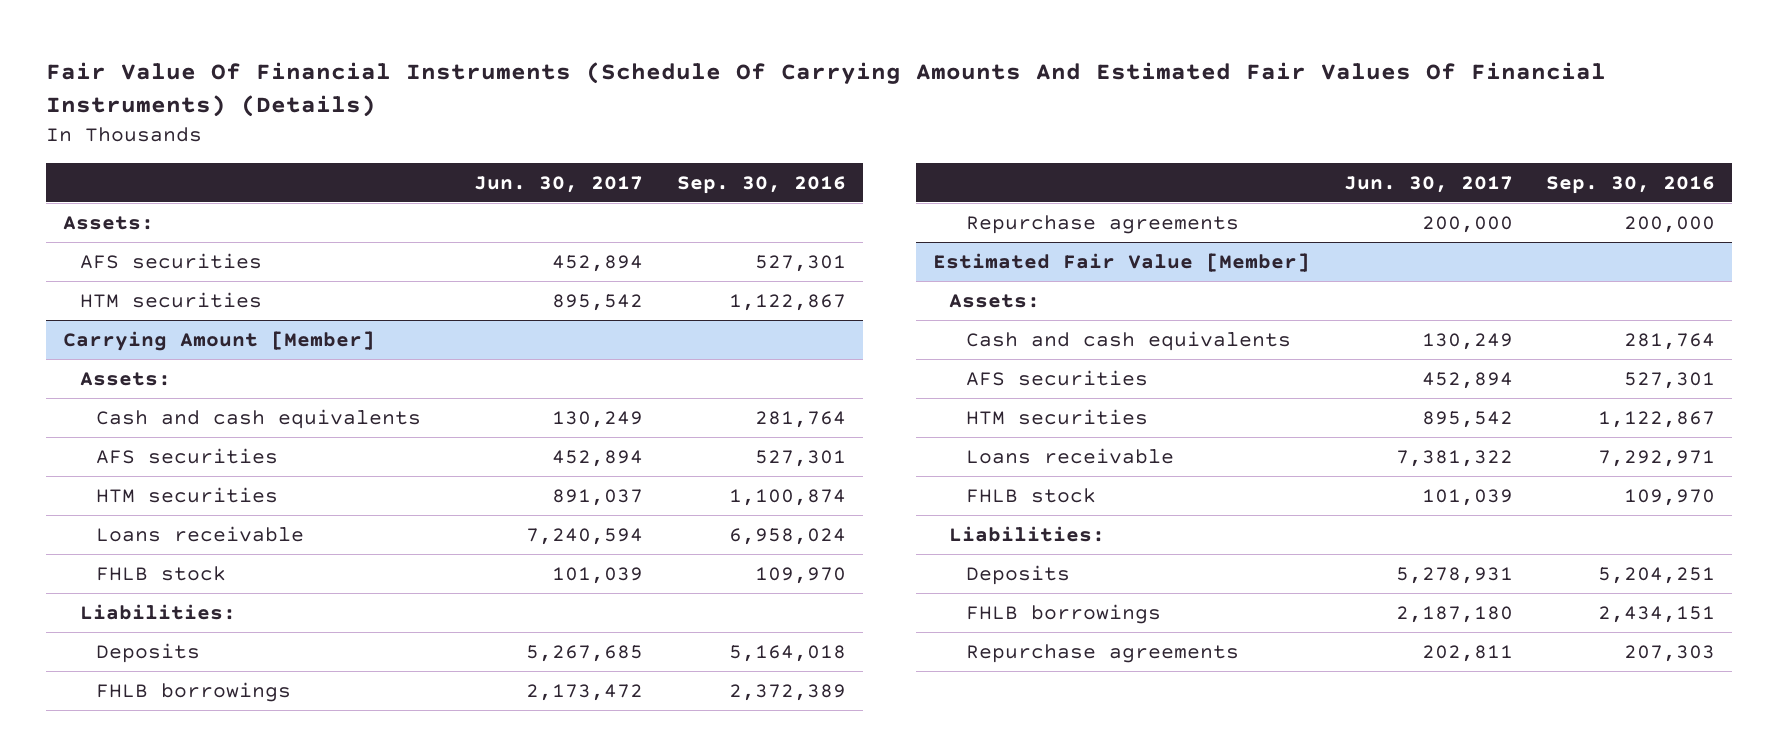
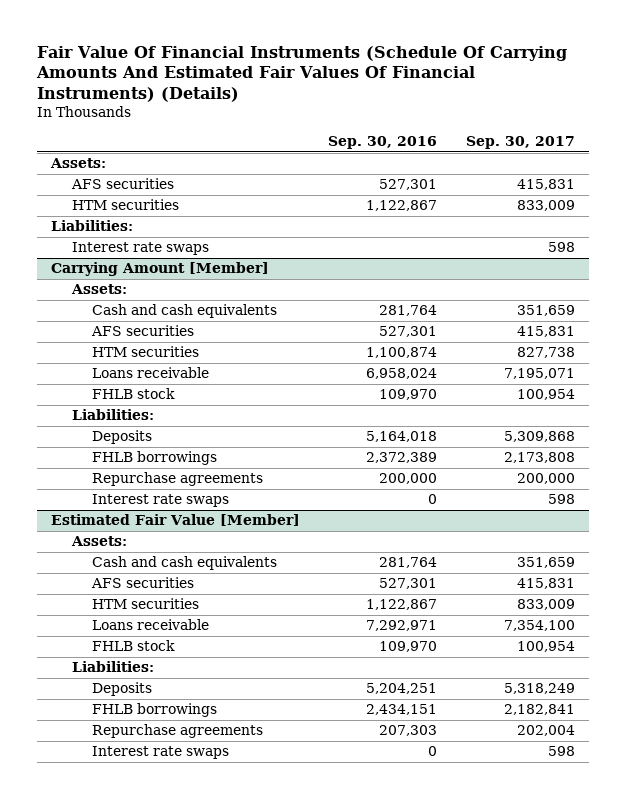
[473,175,643,193] Jun. 30, 2017 -> none
none -> [465,136,575,150] Sep. 30, 2017
none -> [50,220,133,232] Liabilities:
none -> [71,242,209,256] Interest rate swaps
none -> [92,494,230,508] Interest rate swaps
none -> [92,746,230,760] Interest rate swaps

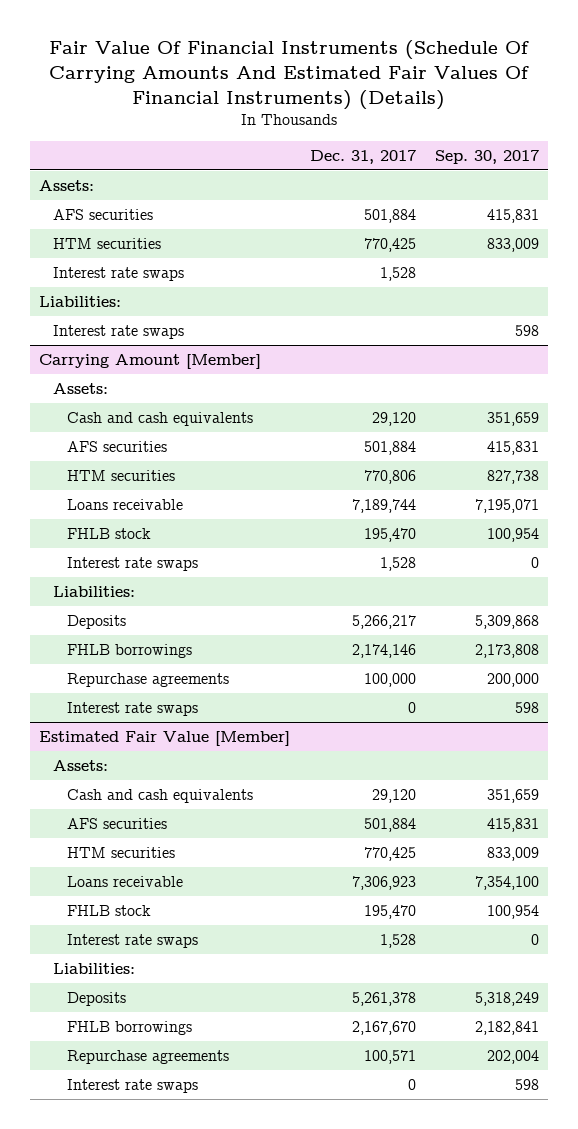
[328,136,438,150] Sep. 30, 2016 -> none
none -> [309,149,416,164] Dec. 31, 2017
none -> [53,266,185,281] Interest rate swaps
none -> [66,556,198,571] Interest rate swaps
none -> [66,933,198,948] Interest rate swaps

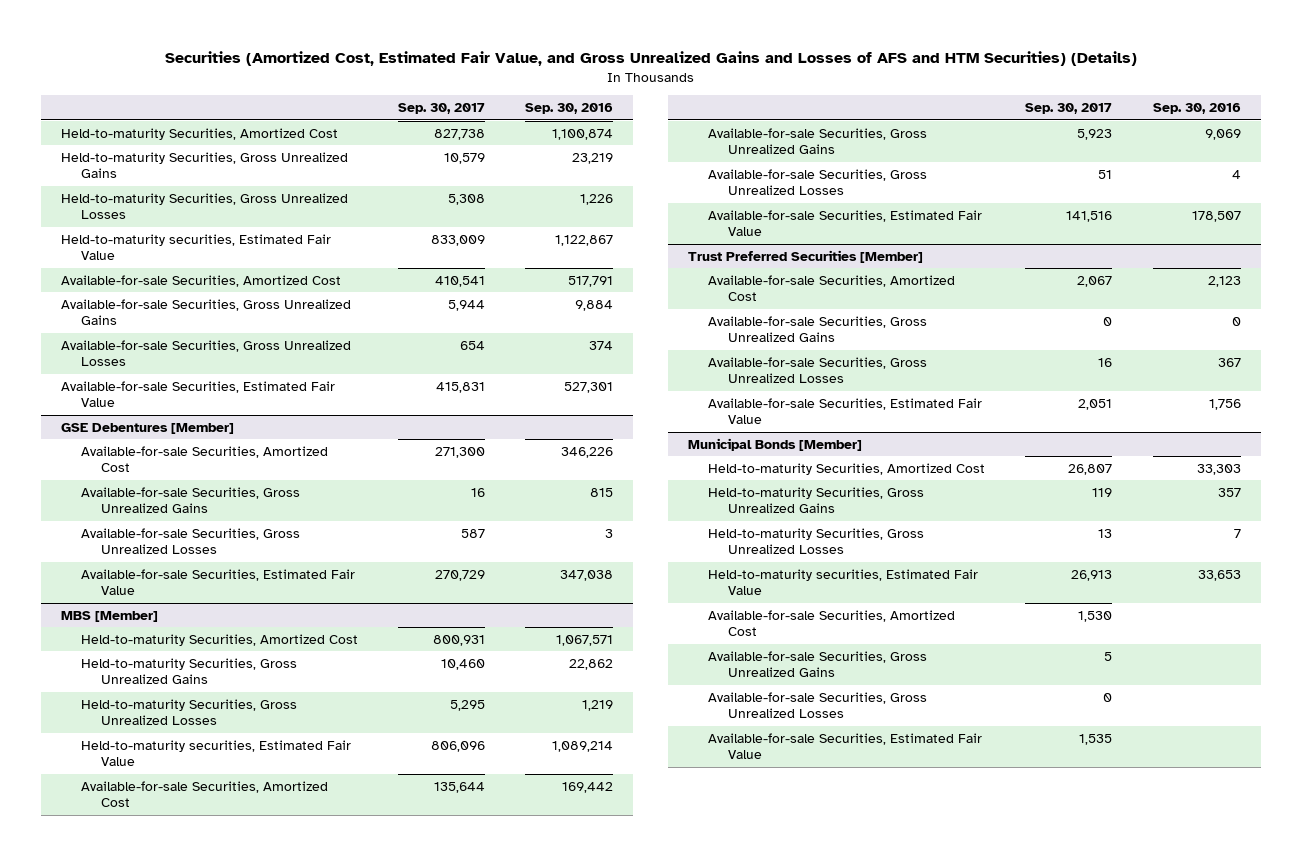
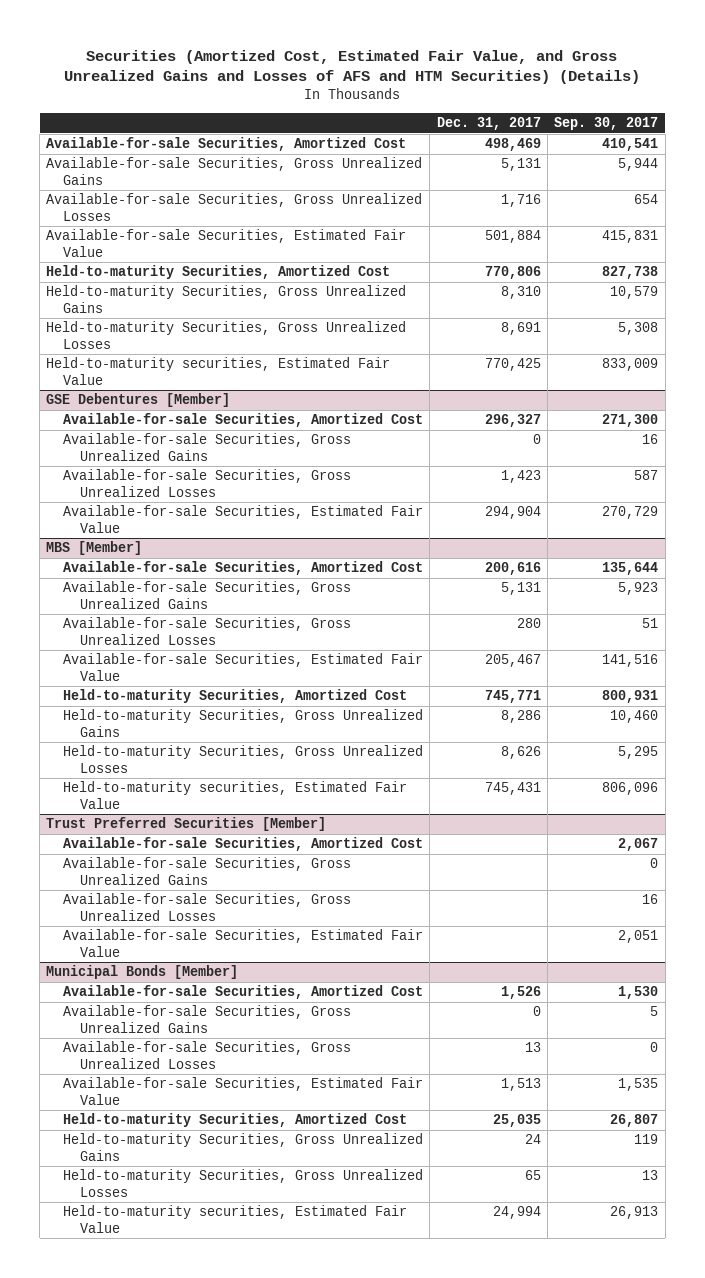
[525,103,614,115] Sep. 30, 2016 -> none
none -> [436,117,541,131] Dec. 31, 2017
[61,127,339,140] Held-to-maturity Securities, Amortized Cost -> [46,265,391,280] Held-to-maturity Securities, Amortized Cost
[61,151,349,179] Held-to-maturity Securities, Gross Unrealized Gains -> [46,285,407,313] Held-to-maturity Securities, Gross Unrealized Gains
[61,192,349,220] Held-to-maturity Securities, Gross Unrealized Losses -> [46,321,407,349] Held-to-maturity Securities, Gross Unrealized Losses
[61,233,332,261] Held-to-maturity securities, Estimated Fair Value -> [46,357,391,385] Held-to-maturity securities, Estimated Fair Value
[81,633,359,646] Held-to-maturity Securities, Amortized Cost -> [63,689,408,704] Held-to-maturity Securities, Amortized Cost
[81,657,298,685] Held-to-maturity Securities, Gross Unrealized Gains -> [63,709,424,737] Held-to-maturity Securities, Gross Unrealized Gains
[81,698,298,726] Held-to-maturity Securities, Gross Unrealized Losses -> [63,745,424,773] Held-to-maturity Securities, Gross Unrealized Losses
[81,739,352,767] Held-to-maturity securities, Estimated Fair Value -> [63,781,408,809] Held-to-maturity securities, Estimated Fair Value
[708,462,986,475] Held-to-maturity Securities, Amortized Cost -> [63,1113,408,1128] Held-to-maturity Securities, Amortized Cost
[708,486,925,514] Held-to-maturity Securities, Gross Unrealized Gains -> [63,1133,424,1161] Held-to-maturity Securities, Gross Unrealized Gains
[708,527,925,555] Held-to-maturity Securities, Gross Unrealized Losses -> [63,1169,424,1197] Held-to-maturity Securities, Gross Unrealized Losses
[708,568,979,596] Held-to-maturity securities, Estimated Fair Value -> [63,1205,408,1233] Held-to-maturity securities, Estimated Fair Value

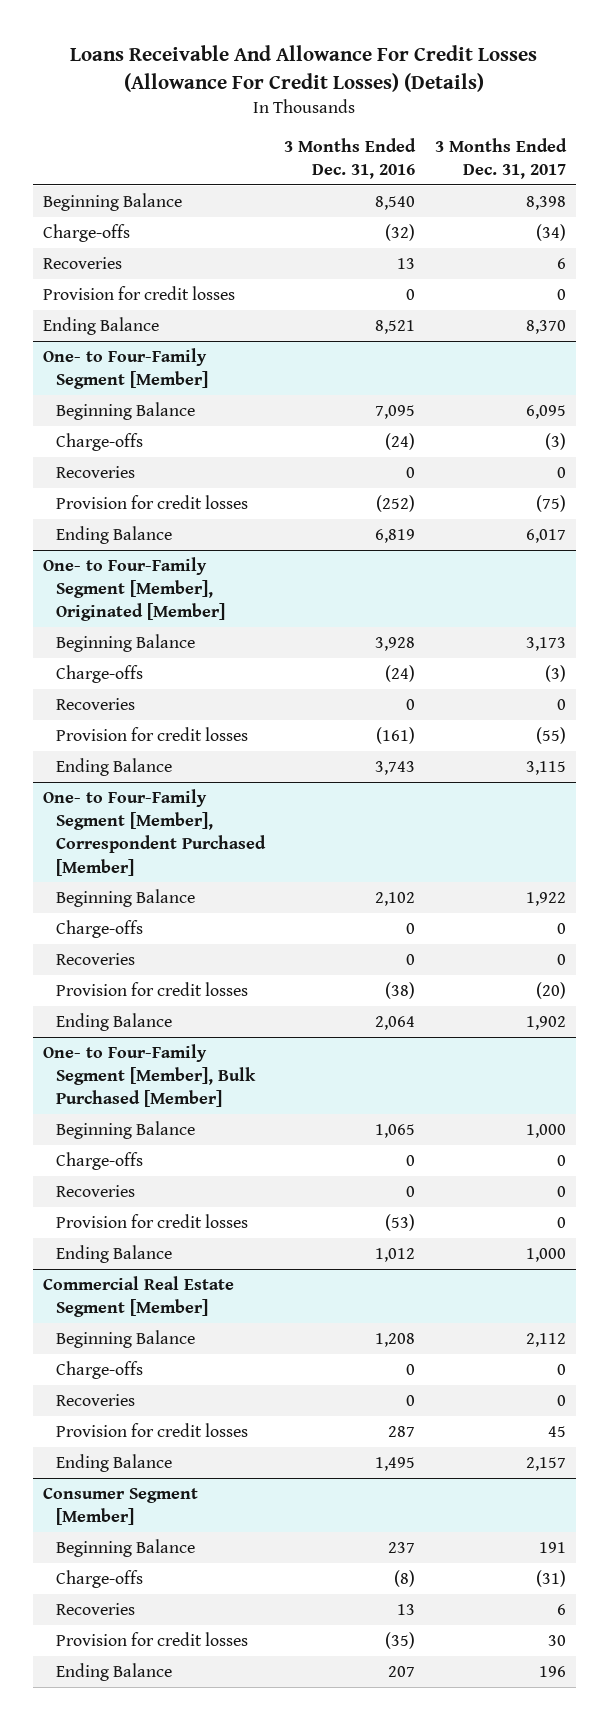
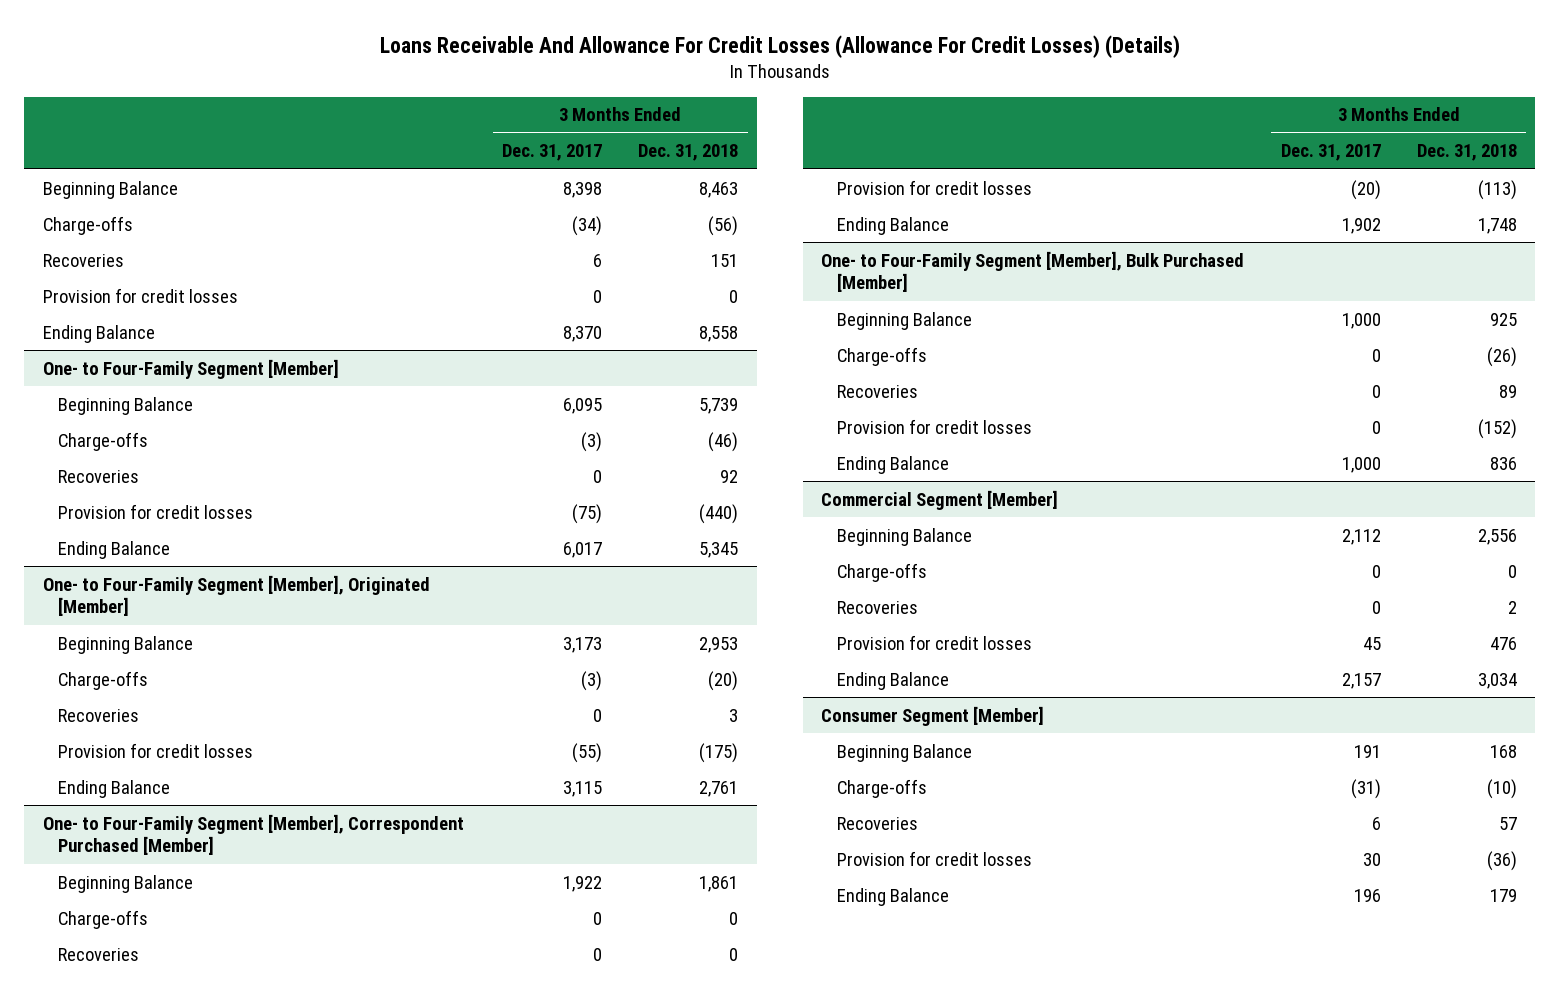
[284,137,417,179] 3 Months Ended Dec. 31, 2016 -> none
none -> [638,144,739,162] Dec. 31, 2018
[42,1275,234,1318] Commercial Real Estate Segment [Member] -> [821,489,1059,510] Commercial Segment [Member]

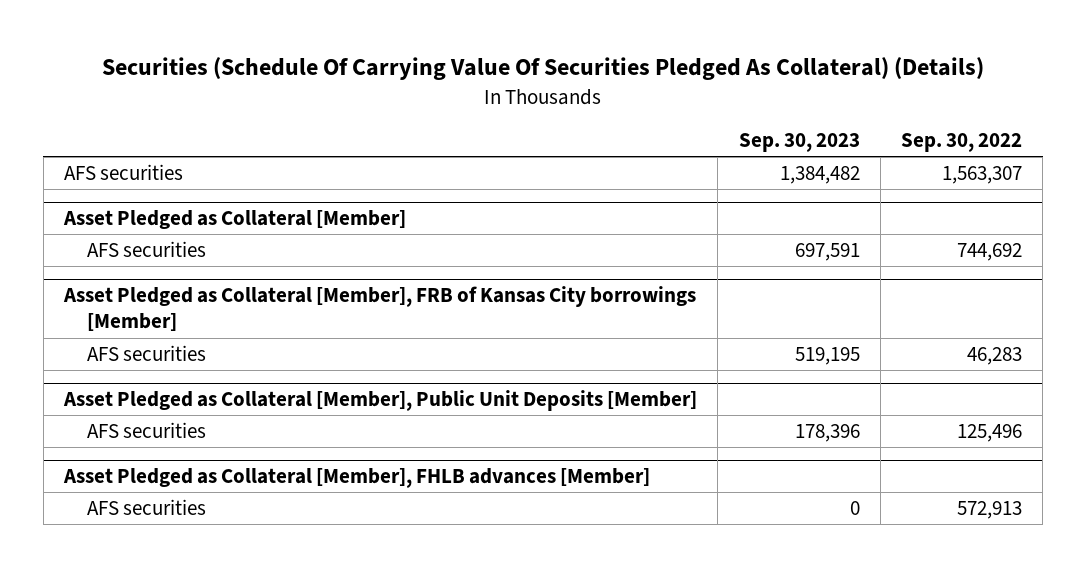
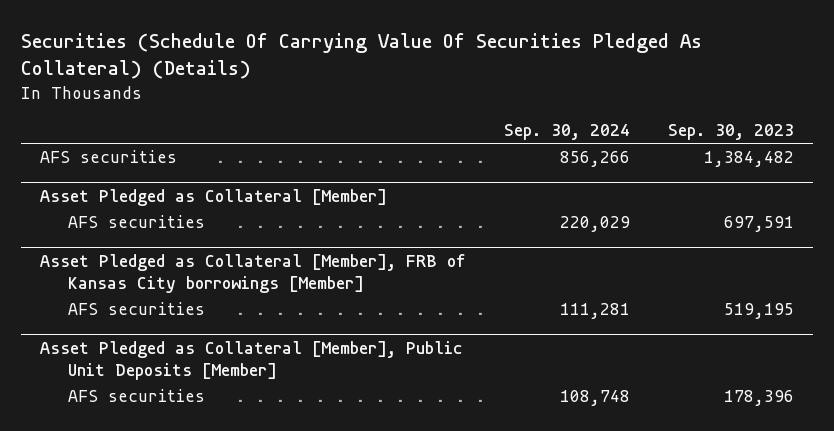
[901,133,1023,153] Sep. 30, 2022 -> none
none -> [504,123,631,140] Sep. 30, 2024
[63,468,651,489] Asset Pledged as Collateral [Member], FHLB advances [Member] -> none
[87,498,207,515] AFS securities -> none

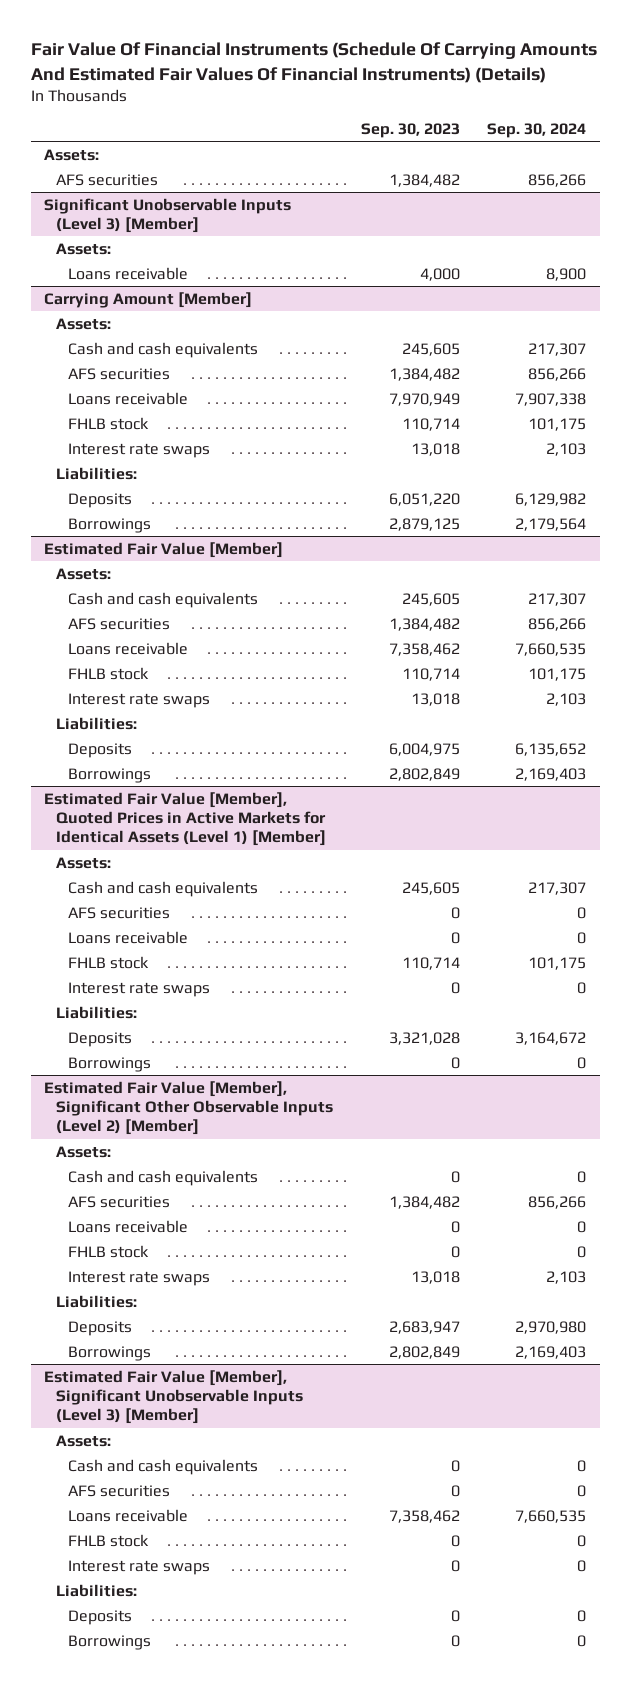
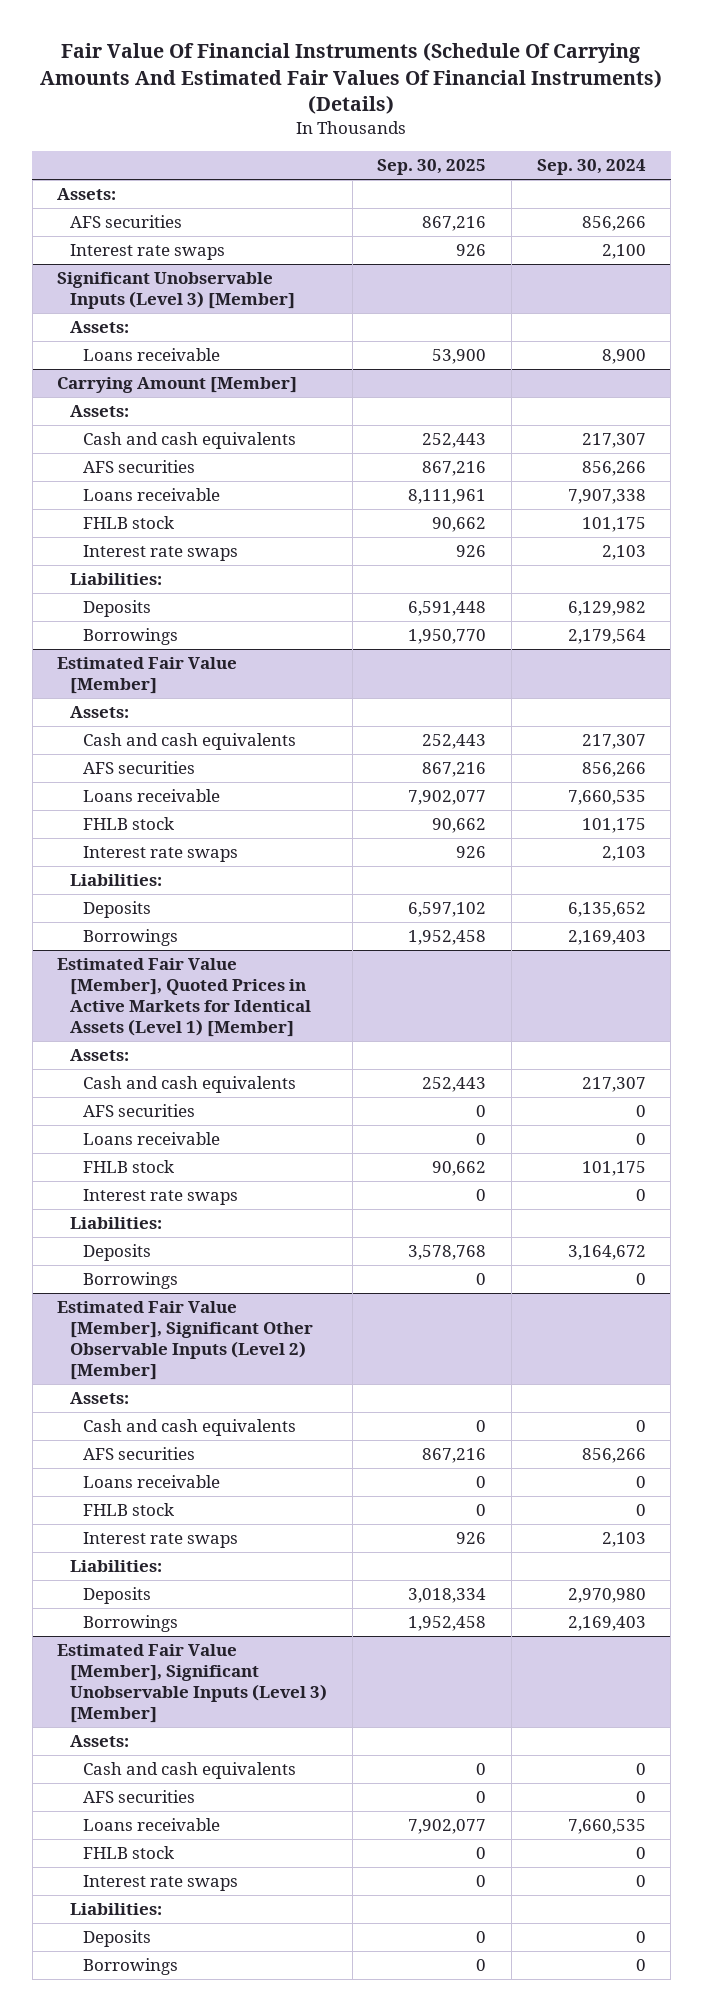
[360,123,460,139] Sep. 30, 2023 -> none
none -> [377,159,487,176] Sep. 30, 2025
none -> [69,244,225,261] Interest rate swaps

